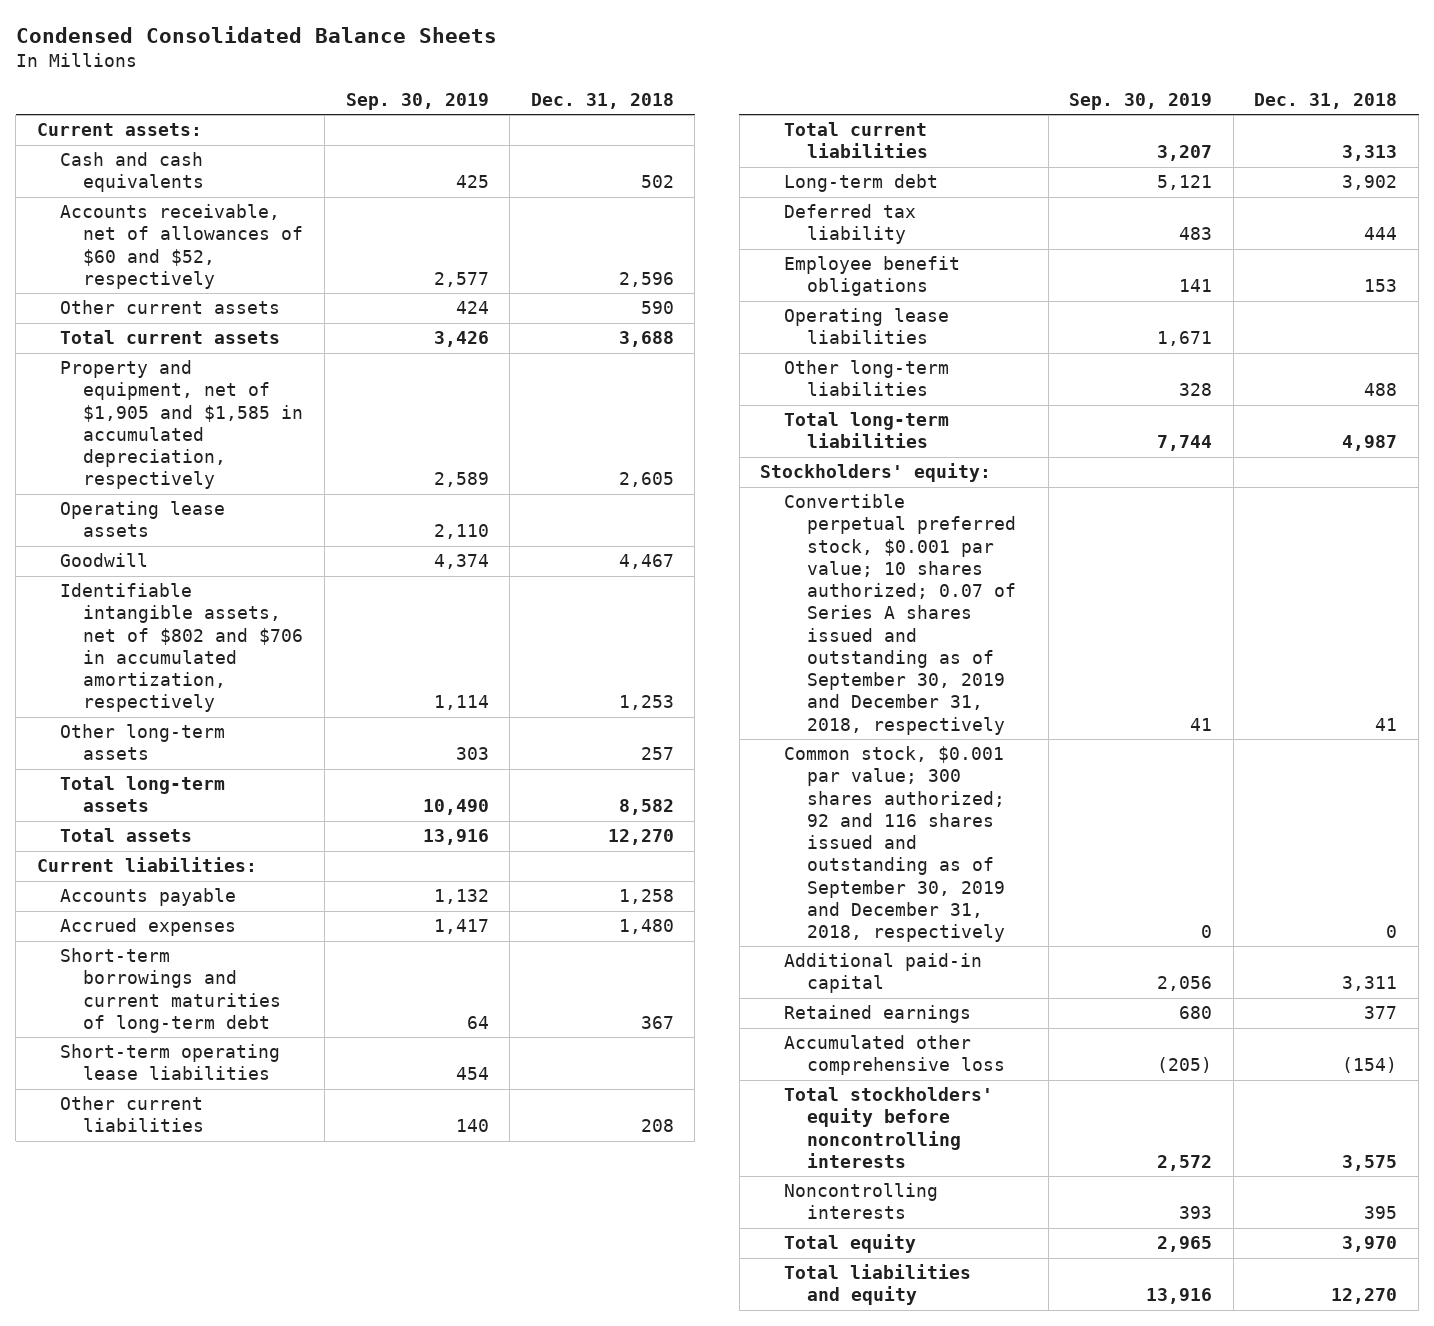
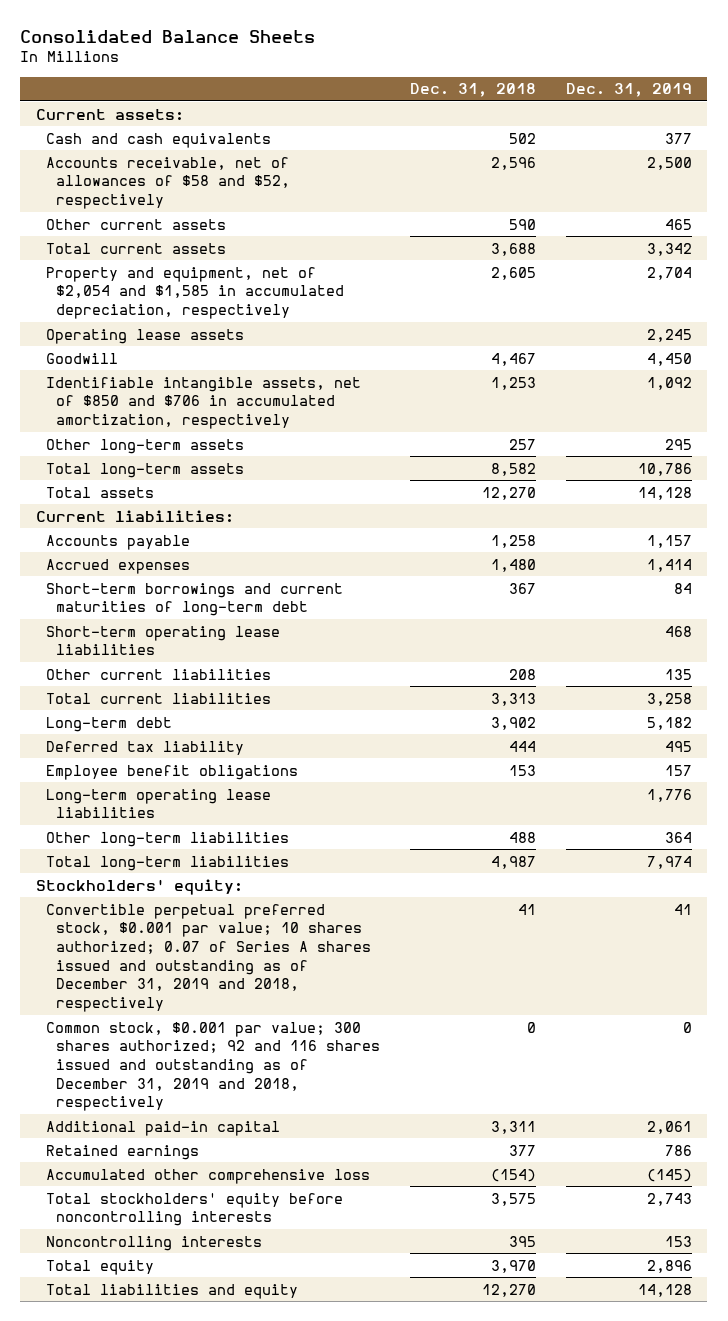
[15,26,497,44] Condensed Consolidated Balance Sheets -> [20,29,316,43] Consolidated Balance Sheets
[345,93,489,111] Sep. 30, 2019 -> none
none -> [566,83,693,98] Dec. 31, 2019
[60,204,304,289] Accounts receivable, net of allowances of $60 and $52, respectively -> [45,156,291,209] Accounts receivable, net of allowances of $58 and $52, respectively
[60,360,304,490] Property and equipment, net of $1,905 and $1,585 in accumulated depreciation, respectively -> [45,266,345,319] Property and equipment, net of $2,054 and $1,585 in accumulated depreciation, respectively
[60,583,304,713] Identifiable intangible assets, net of $802 and $706 in accumulated amortization, respectively -> [45,376,361,429] Identifiable intangible assets, net of $850 and $706 in accumulated amortization, respectively
[783,308,949,345] Operating lease liabilities -> [45,788,271,819] Long-term operating lease liabilities
[783,494,1017,735] Convertible perpetual preferred stock, $0.001 par value; 10 shares authorized; 0.07 of Series A shares issued and outstanding as of September 30, 2019 and December 31, 2018, respectively -> [45,903,372,1013] Convertible perpetual preferred stock, $0.001 par value; 10 shares authorized; 0.07 of Series A shares issued and outstanding as of December 31, 2019 and 2018, respectively
[783,746,1006,943] Common stock, $0.001 par value; 300 shares authorized; 92 and 116 shares issued and outstanding as of September 30, 2019 and December 31, 2018, respectively -> [45,1021,381,1112] Common stock, $0.001 par value; 300 shares authorized; 92 and 116 shares issued and outstanding as of December 31, 2019 and 2018, respectively

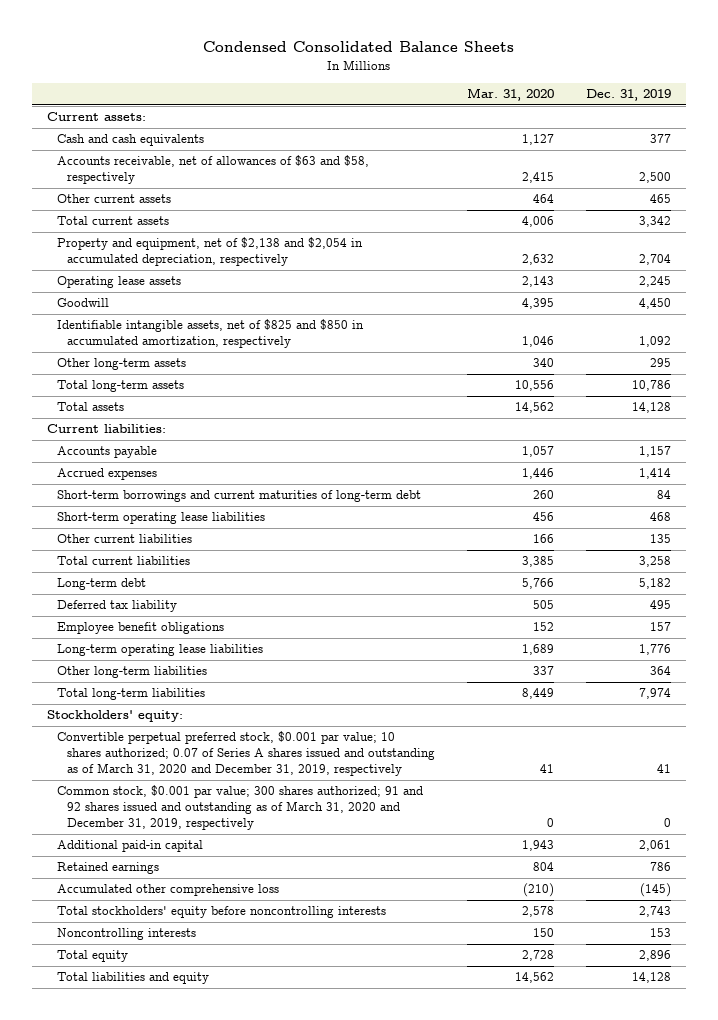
[20,29,316,43] Consolidated Balance Sheets -> [202,40,514,52] Condensed Consolidated Balance Sheets
[410,83,537,98] Dec. 31, 2018 -> none
none -> [466,88,554,102] Mar. 31, 2020
[45,156,291,209] Accounts receivable, net of allowances of $58 and $52, respectively -> [57,155,370,185] Accounts receivable, net of allowances of $63 and $58, respectively
[45,266,345,319] Property and equipment, net of $2,054 and $1,585 in accumulated depreciation, respectively -> [57,237,364,267] Property and equipment, net of $2,138 and $2,054 in accumulated depreciation, respectively
[45,376,361,429] Identifiable intangible assets, net of $850 and $706 in accumulated amortization, respectively -> [57,319,365,349] Identifiable intangible assets, net of $825 and $850 in accumulated amortization, respectively
[45,903,372,1013] Convertible perpetual preferred stock, $0.001 par value; 10 shares authorized; 0.07 of Series A shares issued and outstanding as of December 31, 2019 and 2018, respectively -> [57,731,436,777] Convertible perpetual preferred stock, $0.001 par value; 10 shares authorized; 0.07 of Series A shares issued and outstanding as of March 31, 2020 and December 31, 2019, respectively
[45,1021,381,1112] Common stock, $0.001 par value; 300 shares authorized; 92 and 116 shares issued and outstanding as of December 31, 2019 and 2018, respectively -> [57,785,424,831] Common stock, $0.001 par value; 300 shares authorized; 91 and 92 shares issued and outstanding as of March 31, 2020 and December 31, 2019, respectively

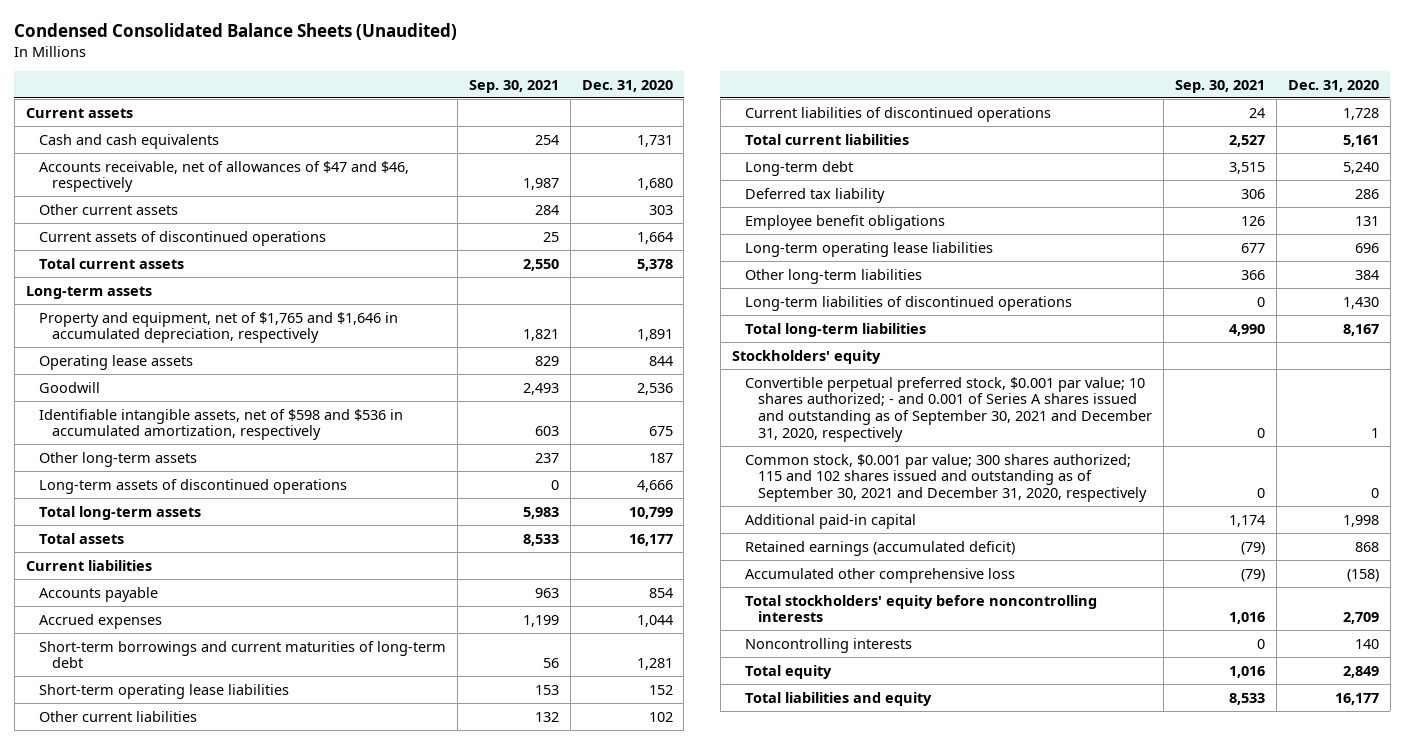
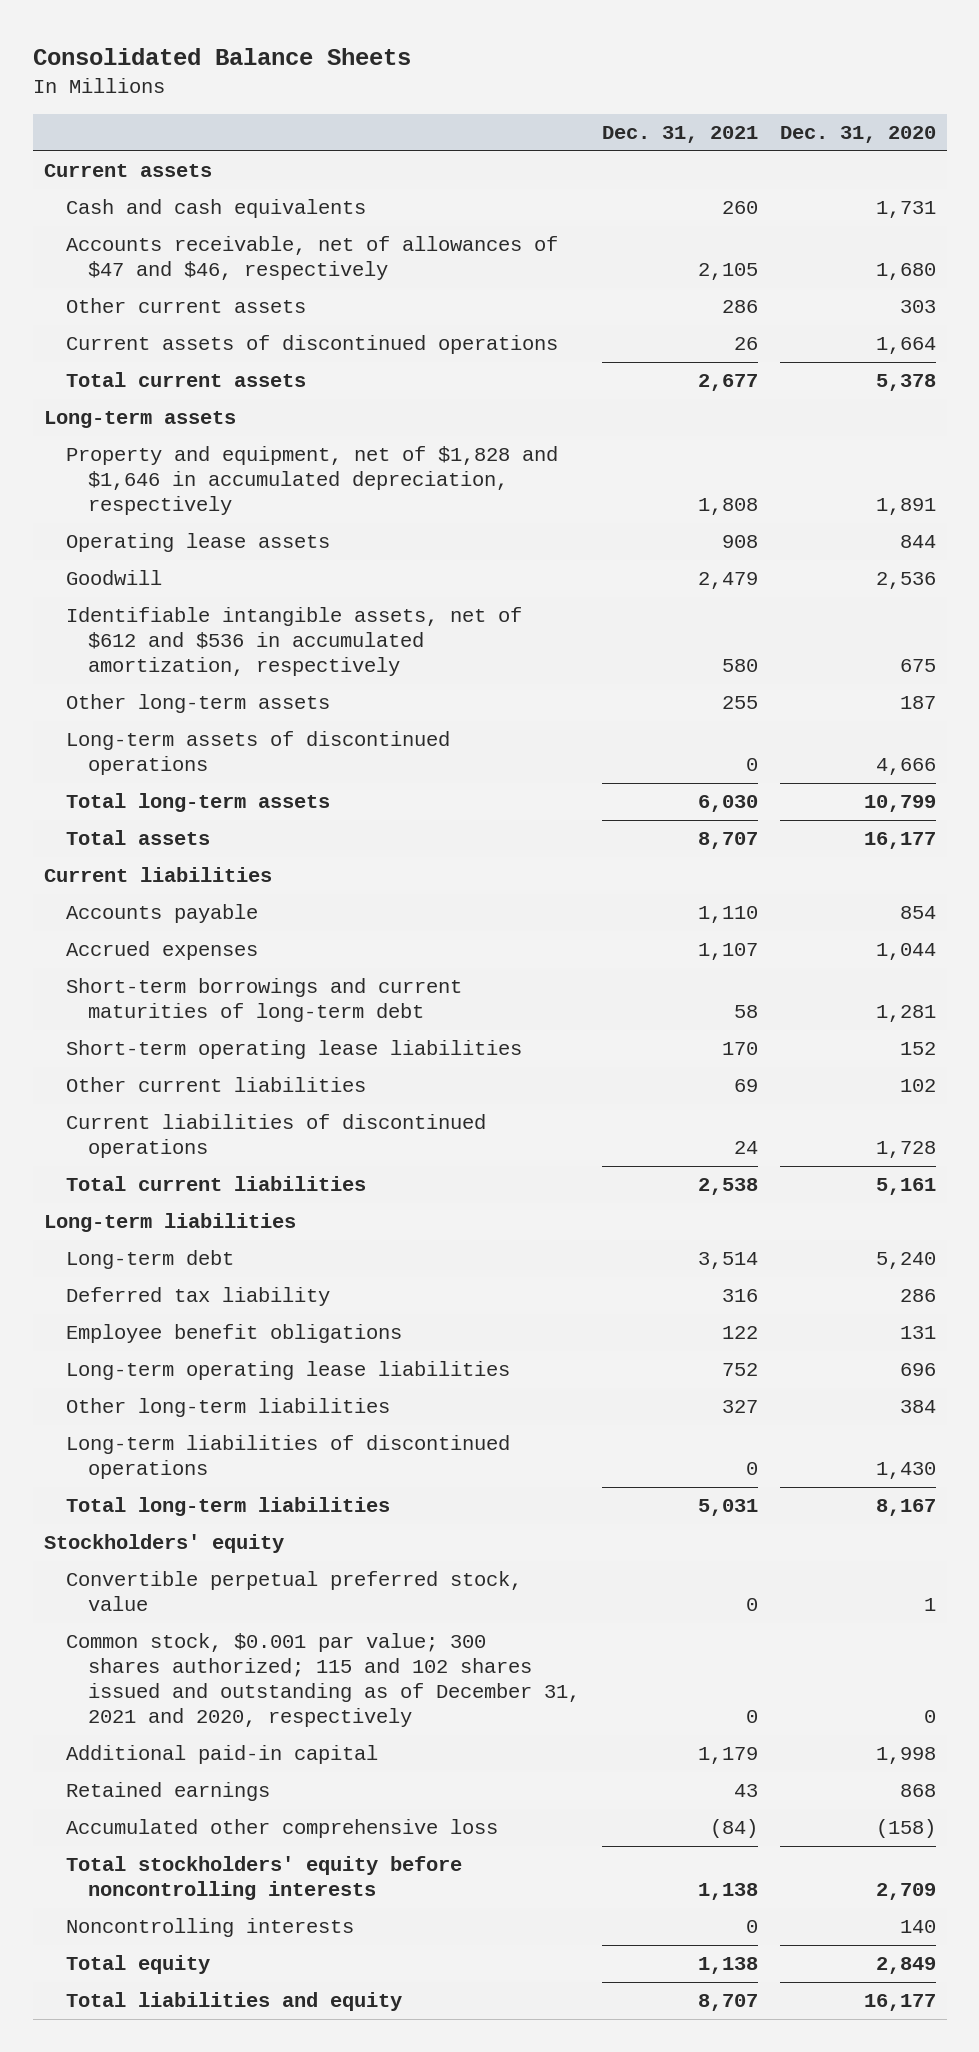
[14,22,458,40] Condensed Consolidated Balance Sheets (Unaudited) -> [32,48,411,66] Consolidated Balance Sheets
[468,79,559,93] Sep. 30, 2021 -> none
none -> [601,126,758,144] Dec. 31, 2021
[38,311,398,344] Property and equipment, net of $1,765 and $1,646 in accumulated depreciation, respectively -> [65,446,558,516] Property and equipment, net of $1,828 and $1,646 in accumulated depreciation, respectively
[38,408,403,441] Identifiable intangible assets, net of $598 and $536 in accumulated amortization, respectively -> [65,607,522,677] Identifiable intangible assets, net of $612 and $536 in accumulated amortization, respectively
none -> [43,1213,296,1233] Long-term liabilities
[745,376,1153,443] Convertible perpetual preferred stock, $0.001 par value; 10 shares authorized; - and 0.001 of Series A shares issued and outstanding as of September 30, 2021 and December 31, 2020, respectively -> [65,1571,522,1612] Convertible perpetual preferred stock, value
[745,453,1148,503] Common stock, $0.001 par value; 300 shares authorized; 115 and 102 shares issued and outstanding as of September 30, 2021 and December 31, 2020, respectively -> [65,1633,581,1728] Common stock, $0.001 par value; 300 shares authorized; 115 and 102 shares issued and outstanding as of December 31, 2021 and 2020, respectively
[745,540,1016,556] Retained earnings (accumulated deficit) -> [65,1782,270,1802] Retained earnings

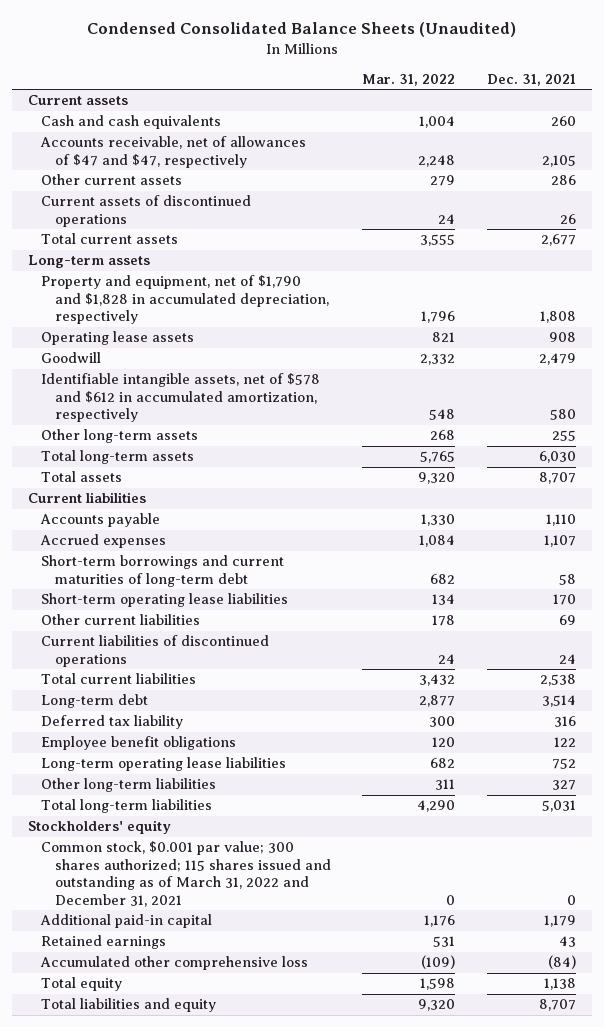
[32,48,411,66] Consolidated Balance Sheets -> [87,22,517,38] Condensed Consolidated Balance Sheets (Unaudited)
[779,126,936,144] Dec. 31, 2020 -> none
none -> [362,73,456,86] Mar. 31, 2022
[65,236,558,281] Accounts receivable, net of allowances of $47 and $46, respectively -> [40,136,307,168] Accounts receivable, net of allowances of $47 and $47, respectively
[65,446,558,516] Property and equipment, net of $1,828 and $1,646 in accumulated depreciation, respectively -> [41,275,329,325] Property and equipment, net of $1,790 and $1,828 in accumulated depreciation, respectively
[65,607,522,677] Identifiable intangible assets, net of $612 and $536 in accumulated amortization, respectively -> [41,373,321,423] Identifiable intangible assets, net of $578 and $612 in accumulated amortization, respectively
[65,731,450,776] Long-term assets of discontinued operations -> none
[43,1213,296,1233] Long-term liabilities -> none
[65,1435,510,1480] Long-term liabilities of discontinued operations -> none
[65,1571,522,1612] Convertible perpetual preferred stock, value -> none
[65,1633,581,1728] Common stock, $0.001 par value; 300 shares authorized; 115 and 102 shares issued and outstanding as of December 31, 2021 and 2020, respectively -> [41,841,331,907] Common stock, $0.001 par value; 300 shares authorized; 115 shares issued and outstanding as of March 31, 2022 and December 31, 2021
[65,1856,462,1901] Total stockholders' equity before noncontrolling interests -> none
[65,1918,354,1938] Noncontrolling interests -> none

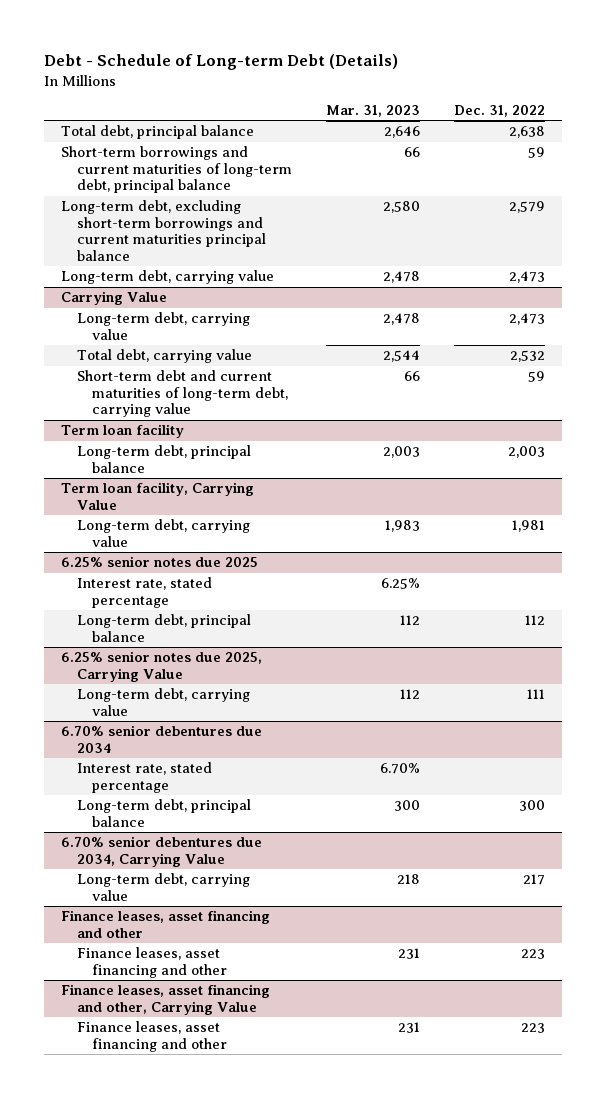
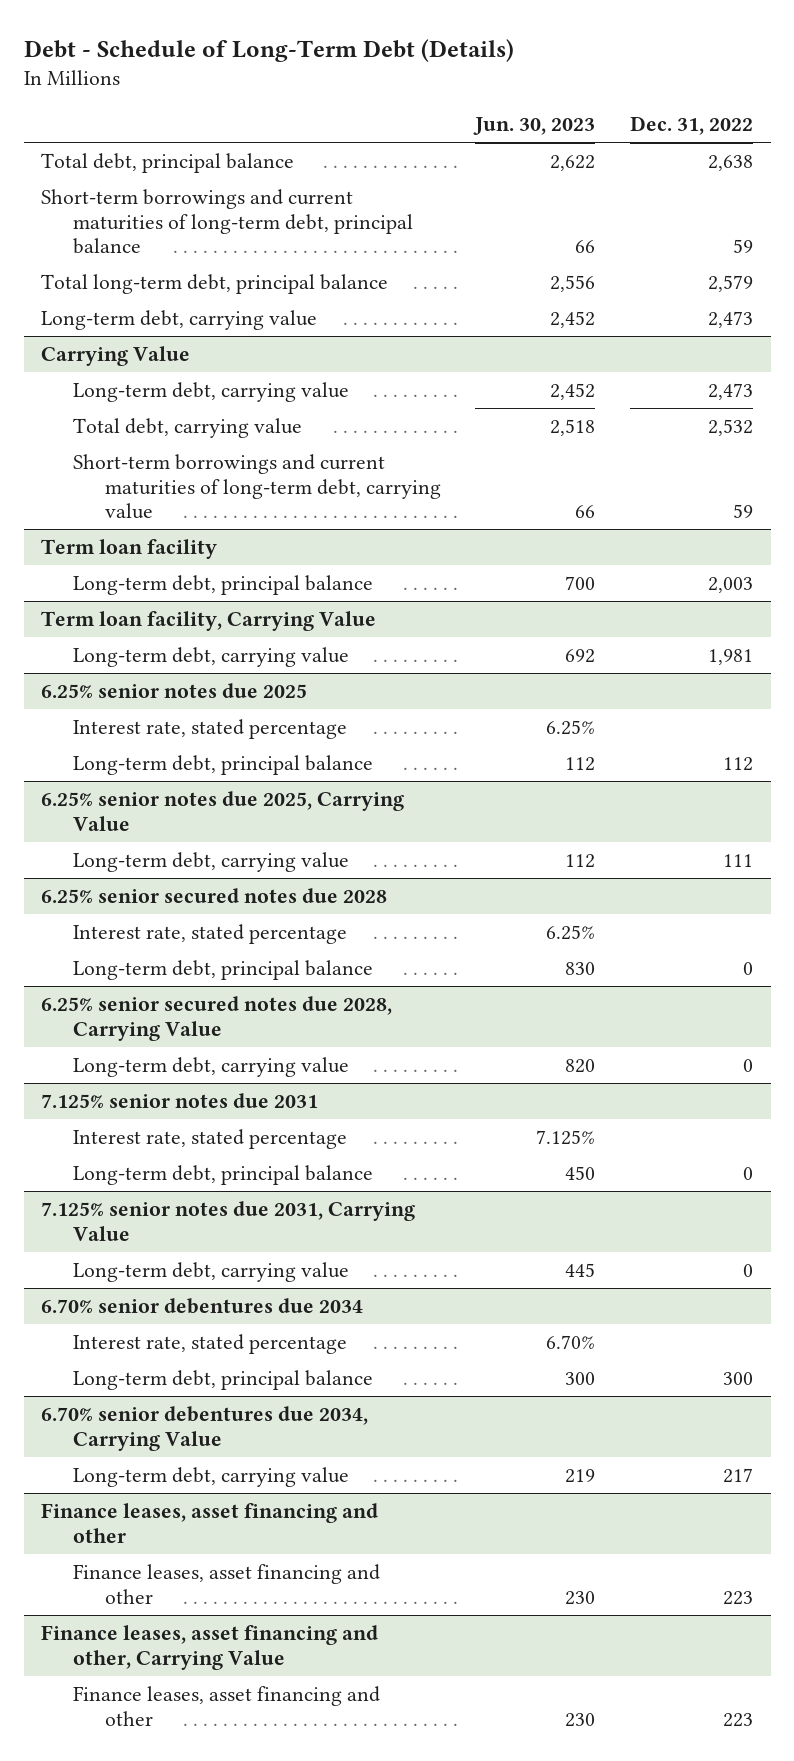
[44,54,399,71] Debt - Schedule of Long-term Debt (Details) -> [23,38,514,62] Debt - Schedule of Long-Term Debt (Details)
[325,105,420,118] Mar. 31, 2023 -> none
none -> [473,117,596,136] Jun. 30, 2023
[61,200,266,262] Long-term debt, excluding short-term borrowings and current maturities principal balance -> [41,273,389,294] Total long-term debt, principal balance
[76,370,289,418] Short-term debt and current maturities of long-term debt, carrying value -> [72,453,441,520] Short-term borrowings and current maturities of long-term debt, carrying value
none -> [41,887,388,903] 6.25% senior secured notes due 2028
none -> [72,923,347,944] Interest rate, stated percentage
none -> [72,959,373,980] Long-term debt, principal balance
none -> [41,995,393,1041] 6.25% senior secured notes due 2028, Carrying Value
none -> [72,1056,349,1077] Long-term debt, carrying value
none -> [41,1092,319,1108] 7.125% senior notes due 2031
none -> [72,1128,347,1149] Interest rate, stated percentage
none -> [72,1164,373,1185] Long-term debt, principal balance
none -> [41,1200,416,1241] 7.125% senior notes due 2031, Carrying Value
none -> [72,1261,349,1282] Long-term debt, carrying value

